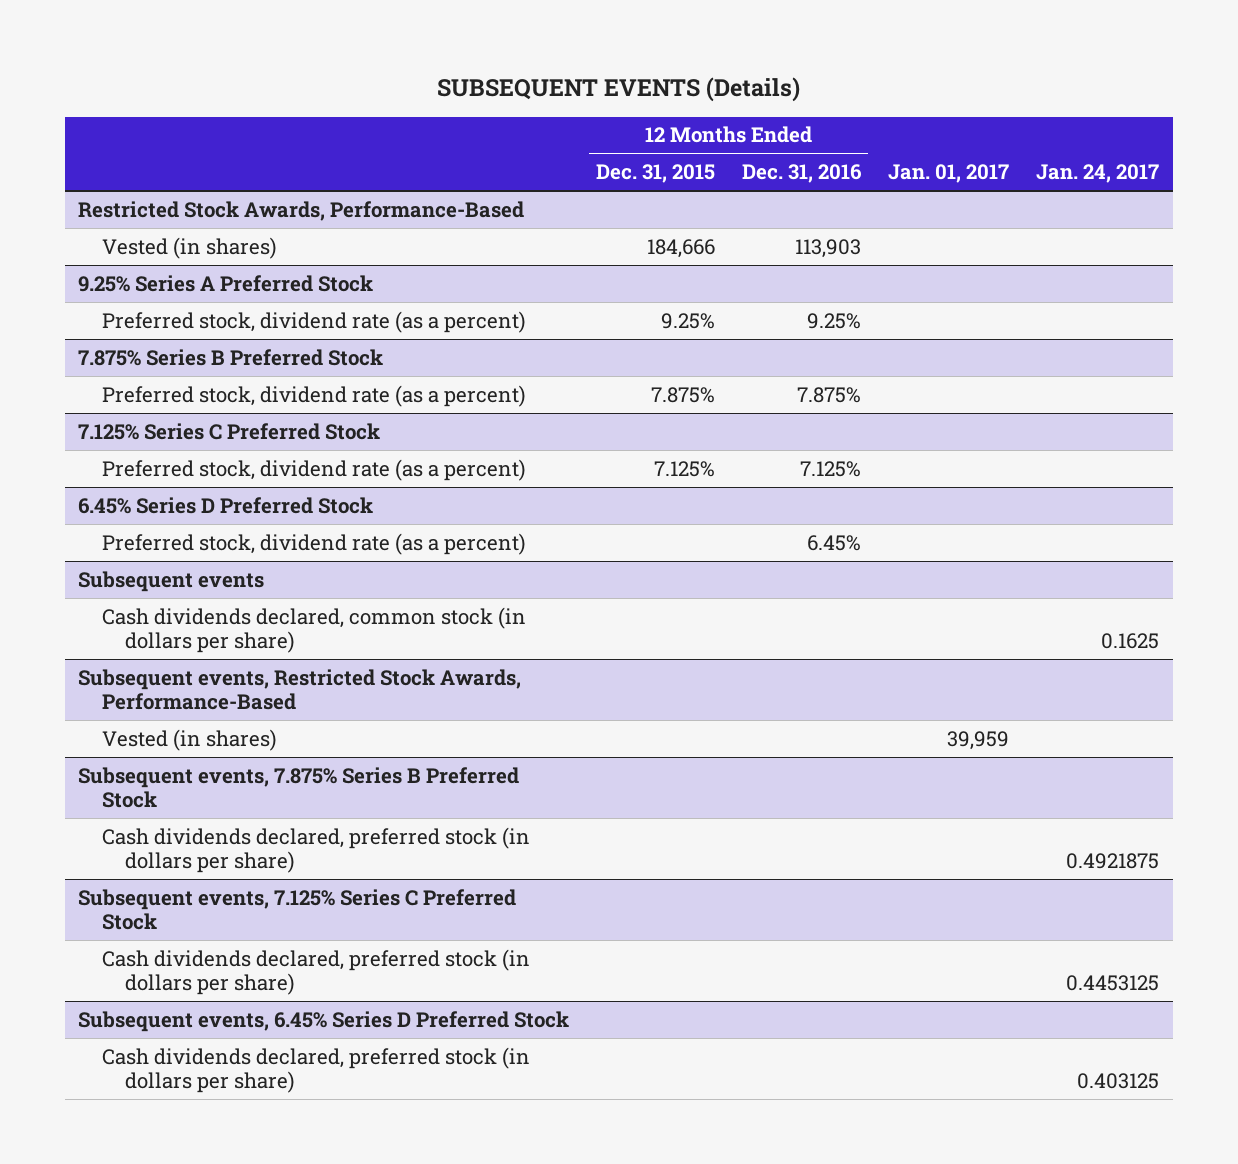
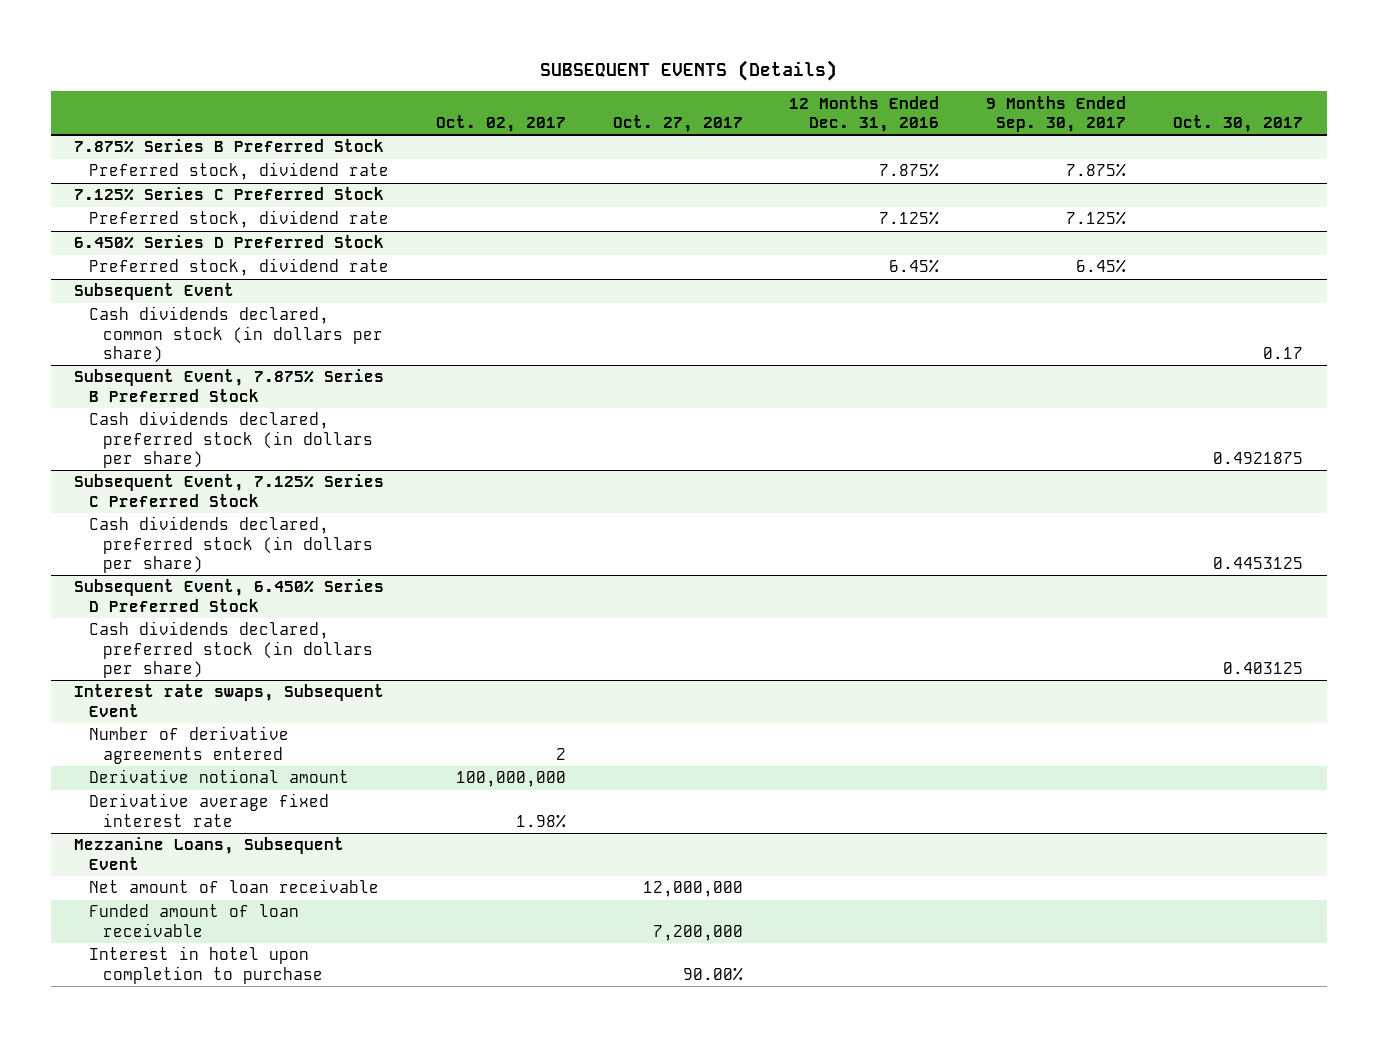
[596,164,716,184] Dec. 31, 2015 -> none
[888,164,1010,184] Jan. 01, 2017 -> none
[1036,164,1160,184] Jan. 24, 2017 -> none
none -> [435,114,566,132] Oct. 02, 2017
none -> [612,114,743,132] Oct. 27, 2017
none -> [986,95,1127,132] 9 Months Ended Sep. 30, 2017
none -> [1173,114,1304,132] Oct. 30, 2017
[78,200,525,221] Restricted Stock Awards, Performance-Based -> none
[101,236,277,259] Vested (in shares) -> none
[78,274,374,292] 9.25% Series A Preferred Stock -> none
[101,310,526,333] Preferred stock, dividend rate (as a percent) -> none
[101,384,526,407] Preferred stock, dividend rate (as a percent) -> [88,162,389,181] Preferred stock, dividend rate
[101,458,526,481] Preferred stock, dividend rate (as a percent) -> [88,210,389,229] Preferred stock, dividend rate
[78,496,374,514] 6.45% Series D Preferred Stock -> [74,235,385,250] 6.450% Series D Preferred Stock
[101,532,526,555] Preferred stock, dividend rate (as a percent) -> [88,258,389,277] Preferred stock, dividend rate
[78,570,265,592] Subsequent events -> [74,283,235,301] Subsequent Event
[78,668,522,710] Subsequent events, Restricted Stock Awards, Performance-Based -> none
[101,728,277,751] Vested (in shares) -> none
[78,766,520,808] Subsequent events, 7.875% Series B Preferred Stock -> [74,369,385,402] Subsequent Event, 7.875% Series B Preferred Stock
[78,888,517,930] Subsequent events, 7.125% Series C Preferred Stock -> [74,474,385,507] Subsequent Event, 7.125% Series C Preferred Stock
[78,1010,570,1032] Subsequent events, 6.45% Series D Preferred Stock -> [74,579,385,612] Subsequent Event, 6.450% Series D Preferred Stock
none -> [74,684,385,717] Interest rate swaps, Subsequent Event
none -> [88,726,289,764] Number of derivative agreements entered
none -> [88,769,349,784] Derivative notional amount
none -> [88,793,329,827] Derivative average fixed interest rate
none -> [74,837,345,870] Mezzanine Loans, Subsequent Event
none -> [88,879,379,894] Net amount of loan receivable
none -> [88,904,299,937] Funded amount of loan receivable
none -> [88,946,324,984] Interest in hotel upon completion to purchase

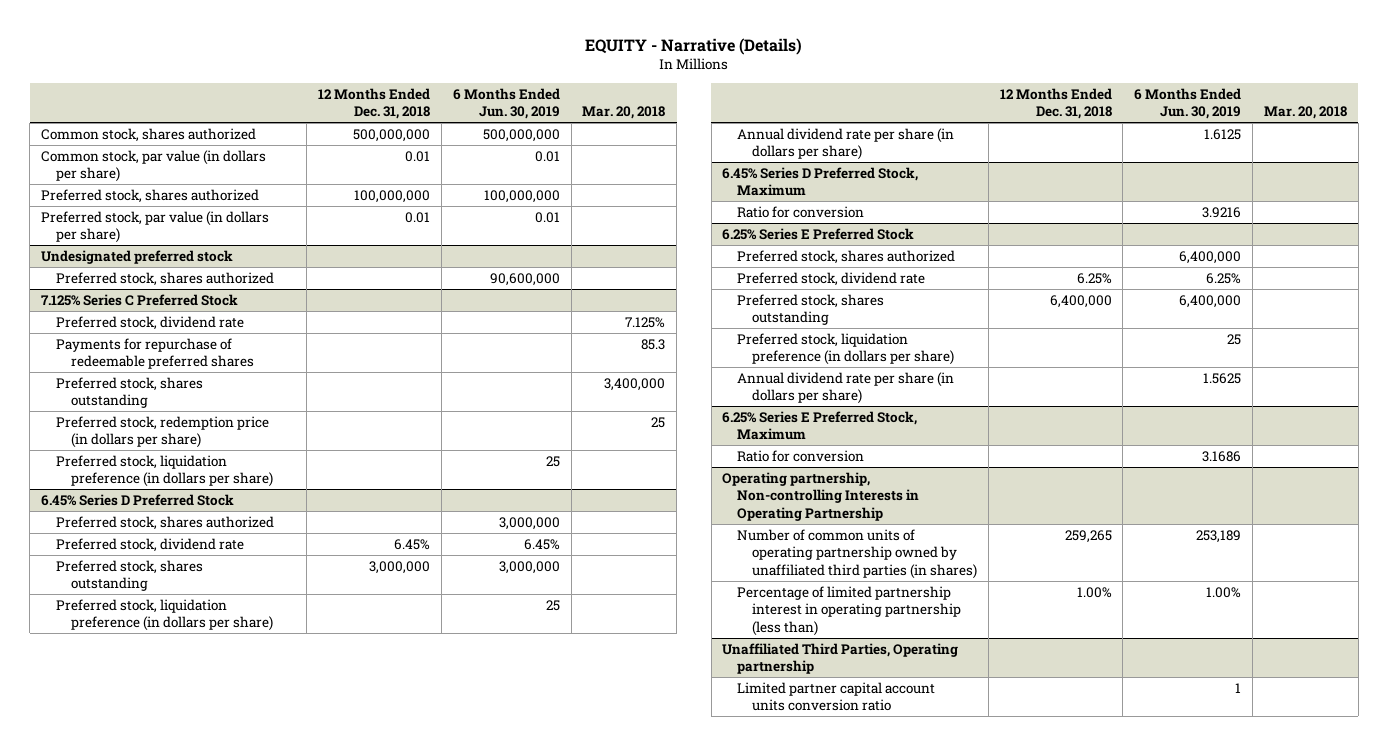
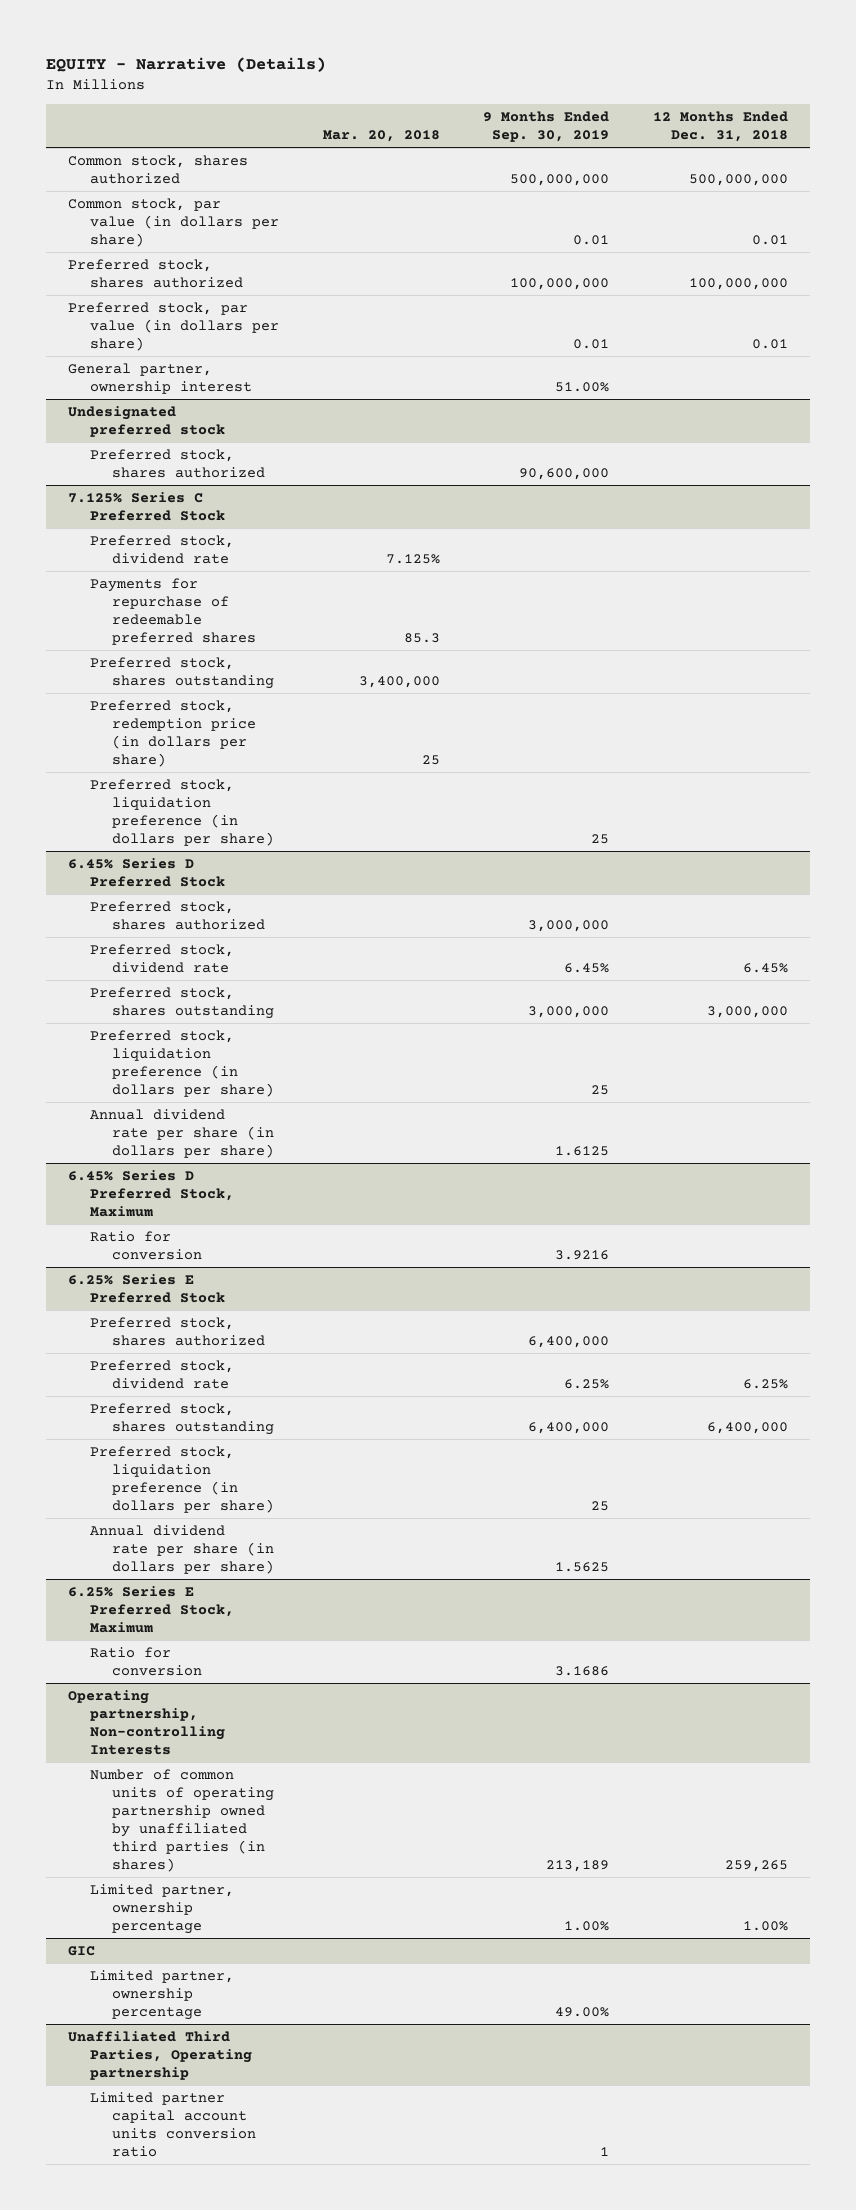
[452,87,560,120] 6 Months Ended Jun. 30, 2019 -> none
none -> [483,111,610,143] 9 Months Ended Sep. 30, 2019
none -> [67,362,253,394] General partner, ownership interest
[722,471,920,521] Operating partnership, Non-controlling Interests in Operating Partnership -> [67,1689,226,1755] Operating partnership, Non-controlling Interests
[737,585,961,636] Percentage of limited partnership interest in operating partnership (less than) -> [90,1883,235,1934] Limited partner, ownership percentage
none -> [67,1945,95,1956] GIC
none -> [90,1969,235,2020] Limited partner, ownership percentage

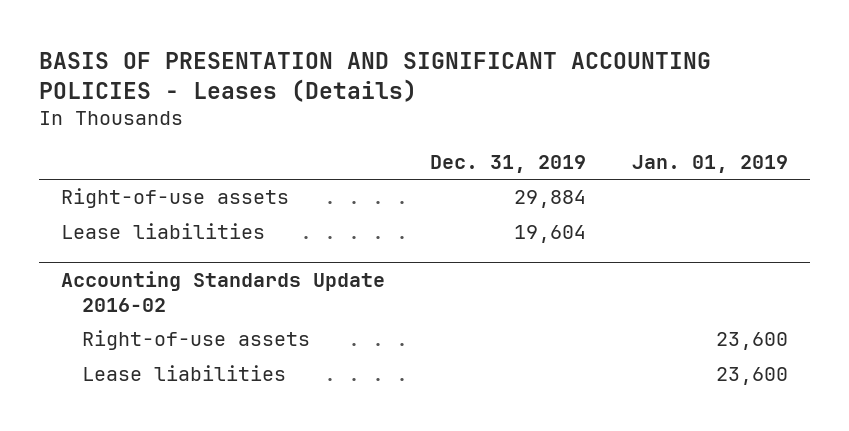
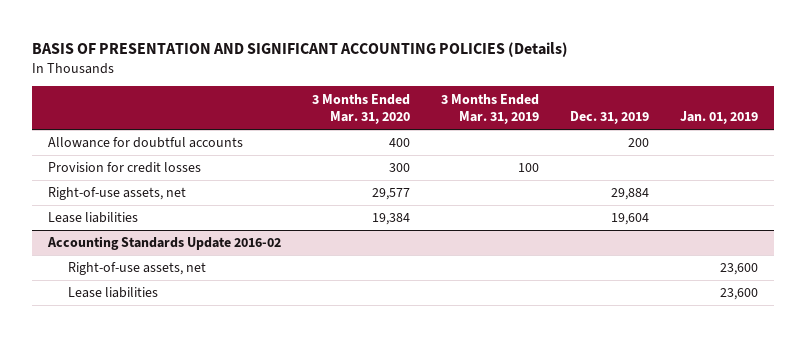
[38,51,711,102] BASIS OF PRESENTATION AND SIGNIFICANT ACCOUNTING POLICIES - Leases (Details) -> [32,41,569,57] BASIS OF PRESENTATION AND SIGNIFICANT ACCOUNTING POLICIES (Details)
none -> [312,93,411,125] 3 Months Ended Mar. 31, 2020
none -> [441,93,540,125] 3 Months Ended Mar. 31, 2019
none -> [47,137,243,149] Allowance for doubtful accounts
none -> [47,162,201,174] Provision for credit losses
[61,188,290,209] Right-of-use assets -> [47,187,186,201] Right-of-use assets, net
[82,330,311,351] Right-of-use assets -> [68,262,207,276] Right-of-use assets, net

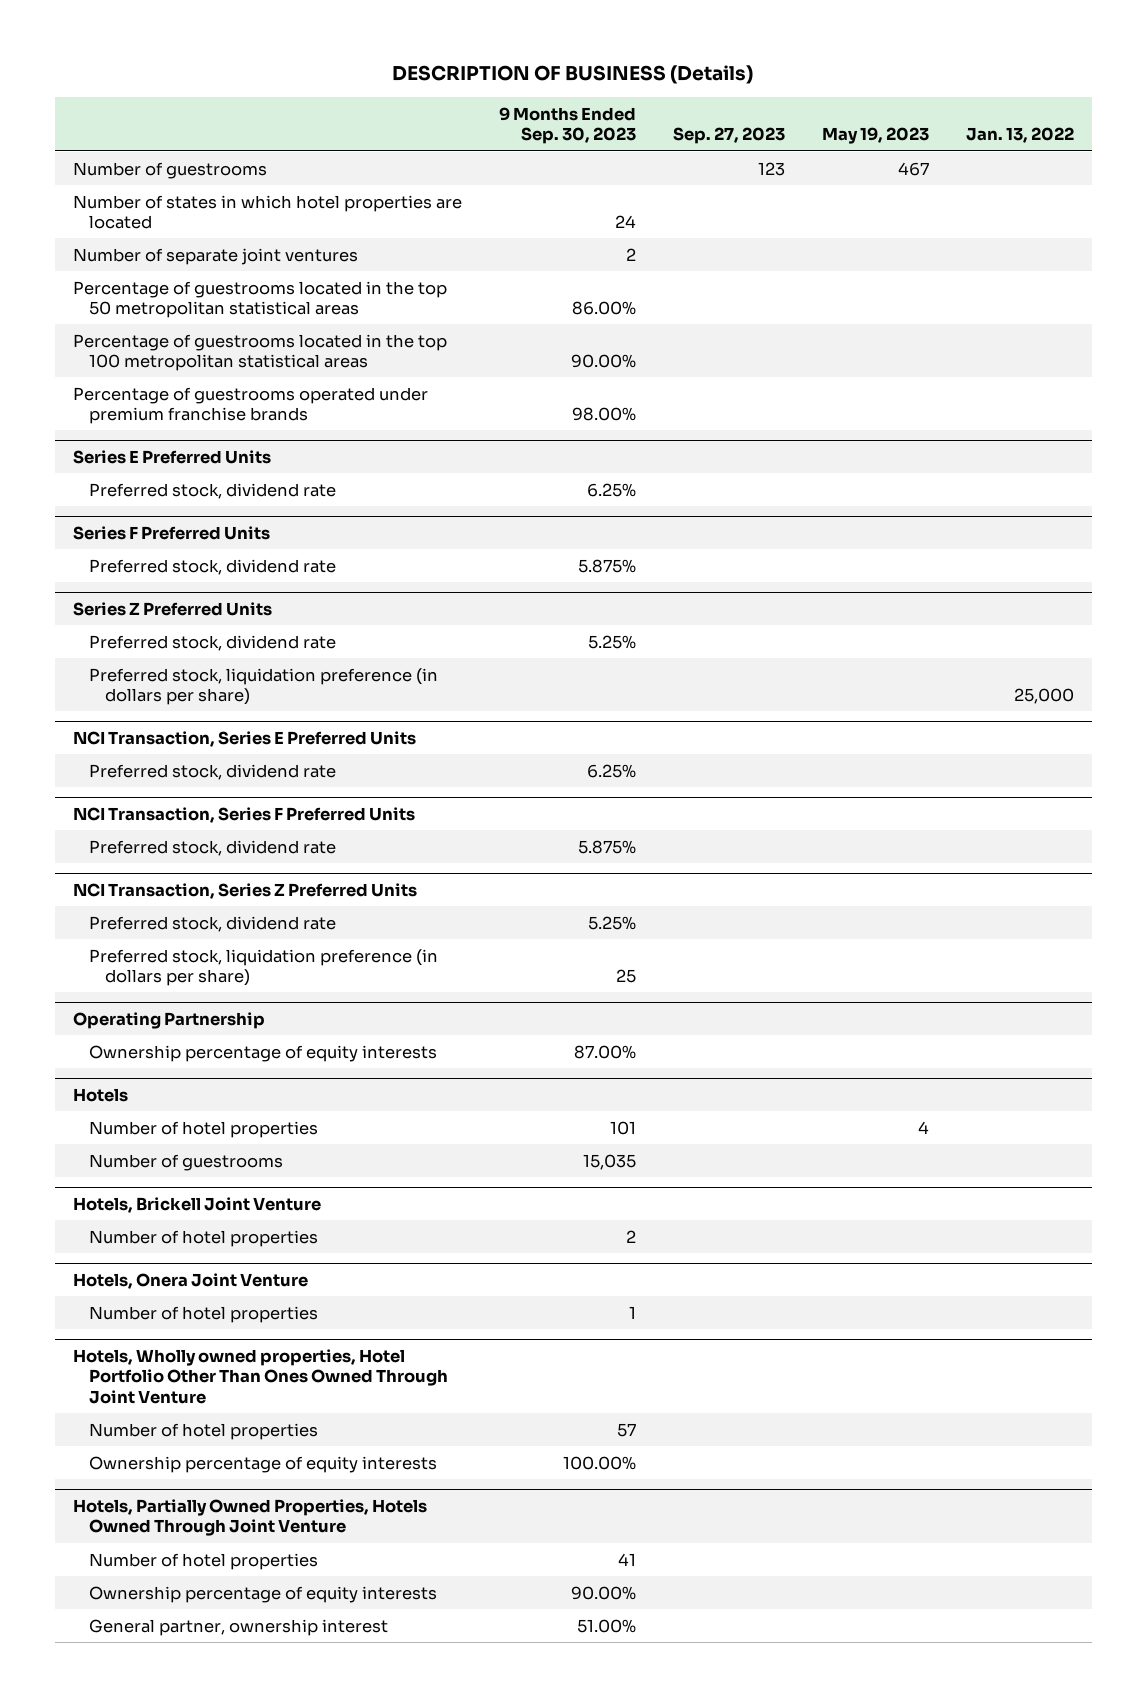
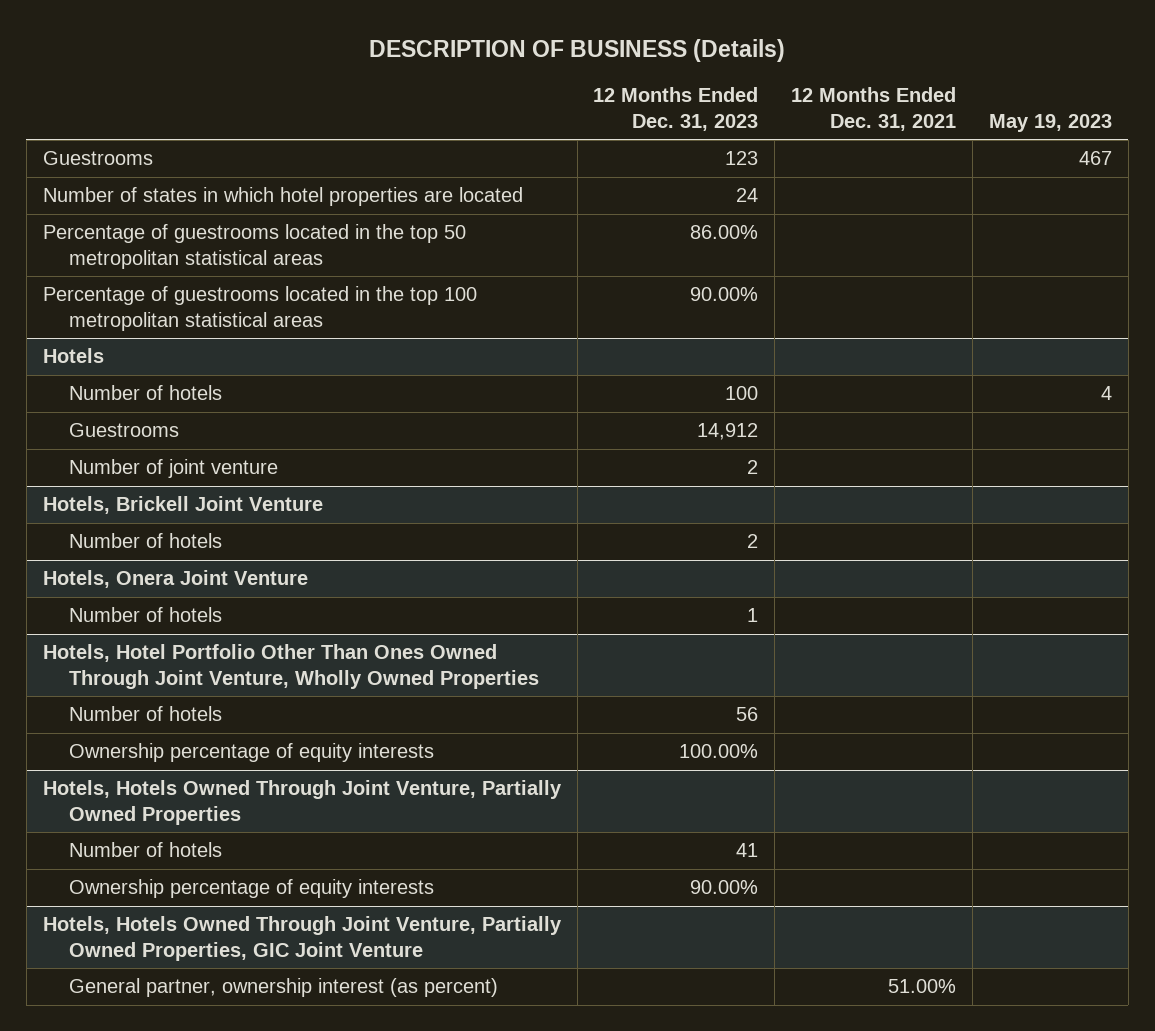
[498,106,636,145] 9 Months Ended Sep. 30, 2023 -> none
[672,127,785,145] Sep. 27, 2023 -> none
[965,127,1074,144] Jan. 13, 2022 -> none
none -> [593,87,759,131] 12 Months Ended Dec. 31, 2023
none -> [791,87,957,131] 12 Months Ended Dec. 31, 2021
[73,161,268,179] Number of guestrooms -> [42,151,153,166] Guestrooms
[73,247,359,265] Number of separate joint ventures -> none
[73,386,429,425] Percentage of guestrooms operated under premium franchise brands -> none
[73,449,272,464] Series E Preferred Units -> none
[89,482,337,499] Preferred stock, dividend rate -> none
[73,525,271,540] Series F Preferred Units -> none
[89,558,337,575] Preferred stock, dividend rate -> none
[73,601,273,616] Series Z Preferred Units -> none
[89,634,337,651] Preferred stock, dividend rate -> none
[89,667,439,706] Preferred stock, liquidation preference (in dollars per share) -> none
[73,730,417,747] NCI Transaction, Series E Preferred Units -> none
[89,763,337,780] Preferred stock, dividend rate -> none
[73,806,416,823] NCI Transaction, Series F Preferred Units -> none
[89,839,337,856] Preferred stock, dividend rate -> none
[73,882,418,899] NCI Transaction, Series Z Preferred Units -> none
[89,915,337,932] Preferred stock, dividend rate -> none
[89,948,439,987] Preferred stock, liquidation preference (in dollars per share) -> none
[73,1011,266,1029] Operating Partnership -> none
[89,1044,438,1062] Ownership percentage of equity interests -> none
[89,1120,319,1138] Number of hotel properties -> [69,385,223,401] Number of hotels
[89,1153,284,1171] Number of guestrooms -> [69,423,180,438] Guestrooms
none -> [69,459,279,479] Number of joint venture
[89,1229,319,1247] Number of hotel properties -> [69,533,223,549] Number of hotels
[89,1305,319,1323] Number of hotel properties -> [69,607,223,623] Number of hotels
[73,1348,449,1404] Hotels, Wholly owned properties, Hotel Portfolio Other Than Ones Owned Through Joint Venture -> [42,644,540,689] Hotels, Hotel Portfolio Other Than Ones Owned Through Joint Venture, Wholly Owned Properties
[89,1422,319,1440] Number of hotel properties -> [69,706,223,722] Number of hotels
[73,1498,428,1537] Hotels, Partially Owned Properties, Hotels Owned Through Joint Venture -> [42,780,562,825] Hotels, Hotels Owned Through Joint Venture, Partially Owned Properties
[89,1552,319,1570] Number of hotel properties -> [69,842,223,858] Number of hotels
[89,1618,389,1636] General partner, ownership interest -> none
none -> [42,916,562,961] Hotels, Hotels Owned Through Joint Venture, Partially Owned Properties, GIC Joint Venture
none -> [69,978,499,998] General partner, ownership interest (as percent)

